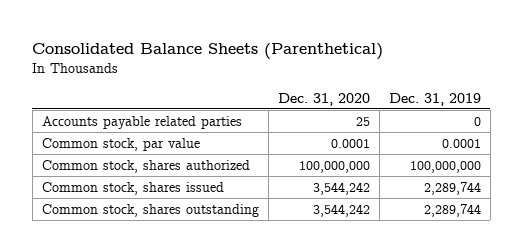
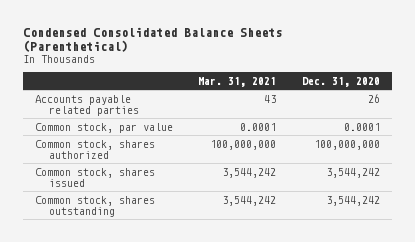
[32,42,384,60] Consolidated Balance Sheets (Parenthetical) -> [22,26,282,52] Condensed Consolidated Balance Sheets (Parenthetical)
[388,92,481,106] Dec. 31, 2019 -> none
none -> [198,76,277,87] Mar. 31, 2021
[355,116,370,126] 25 -> [367,93,380,103] 26

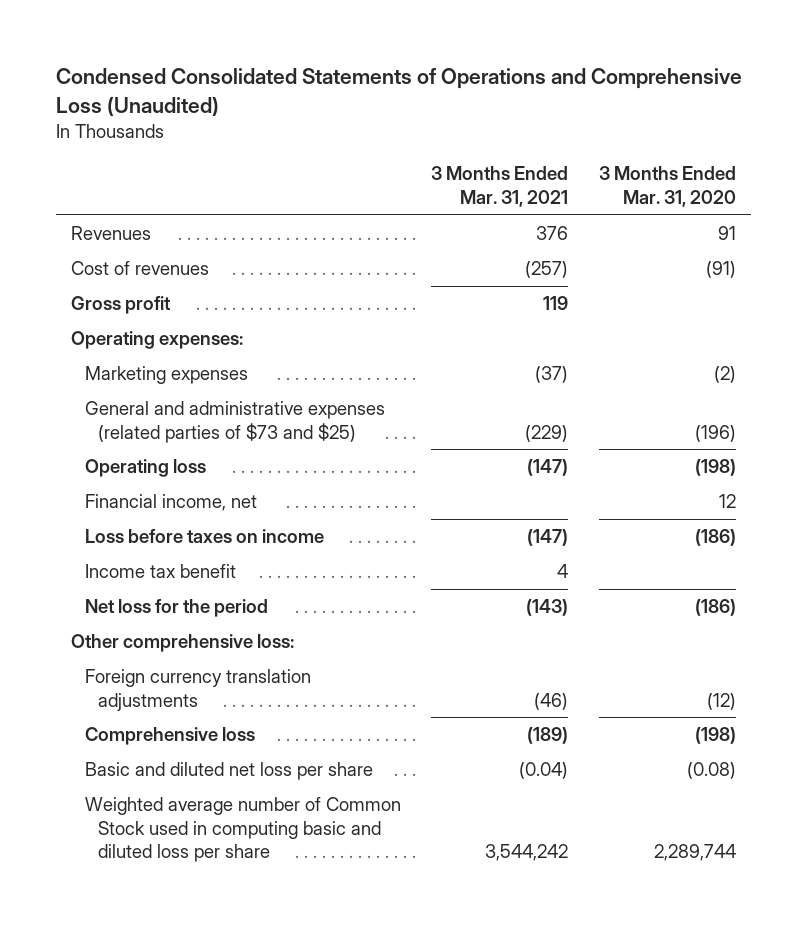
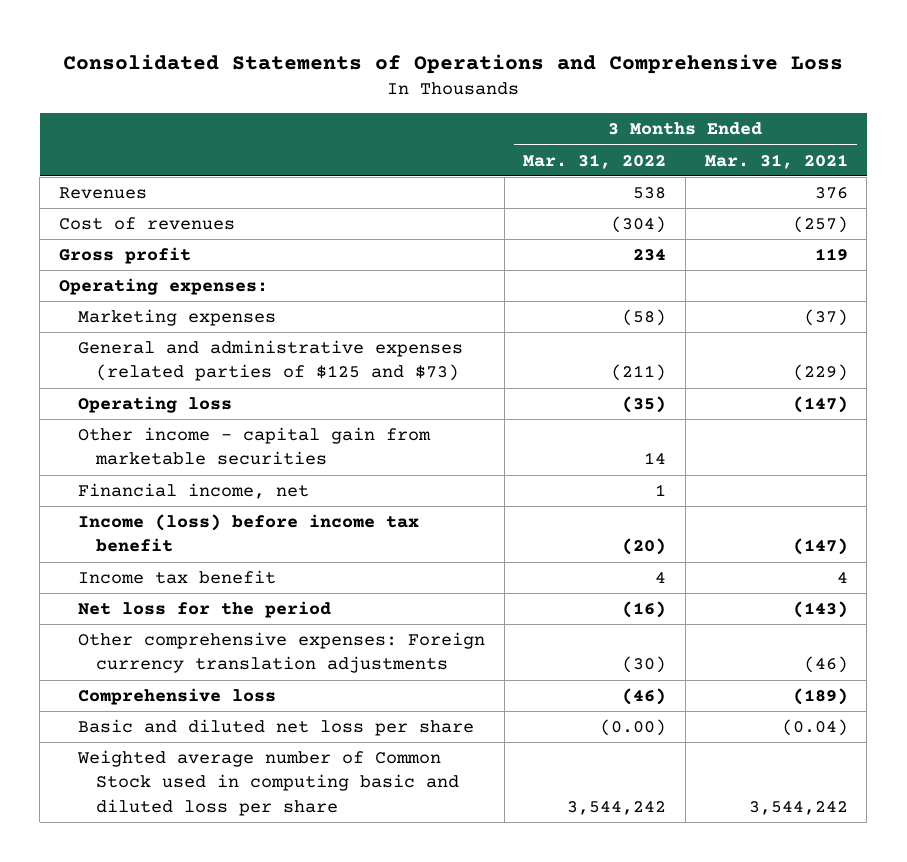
[55,68,742,116] Condensed Consolidated Statements of Operations and Comprehensive Loss (Unaudited) -> [63,54,844,75] Consolidated Statements of Operations and Comprehensive Loss
[598,166,736,207] 3 Months Ended Mar. 31, 2020 -> none
none -> [523,153,667,169] Mar. 31, 2022
[84,401,385,443] General and administrative expenses (related parties of $73 and $25) -> [77,340,463,382] General and administrative expenses (related parties of $125 and $73)
none -> [77,427,431,466] Other income - capital gain from marketable securities
[84,529,324,544] Loss before taxes on income -> [77,514,419,553] Income (loss) before income tax benefit
[71,634,295,653] Other comprehensive loss: -> none
[84,669,311,711] Foreign currency translation adjustments -> [77,632,485,674] Other comprehensive expenses: Foreign currency translation adjustments

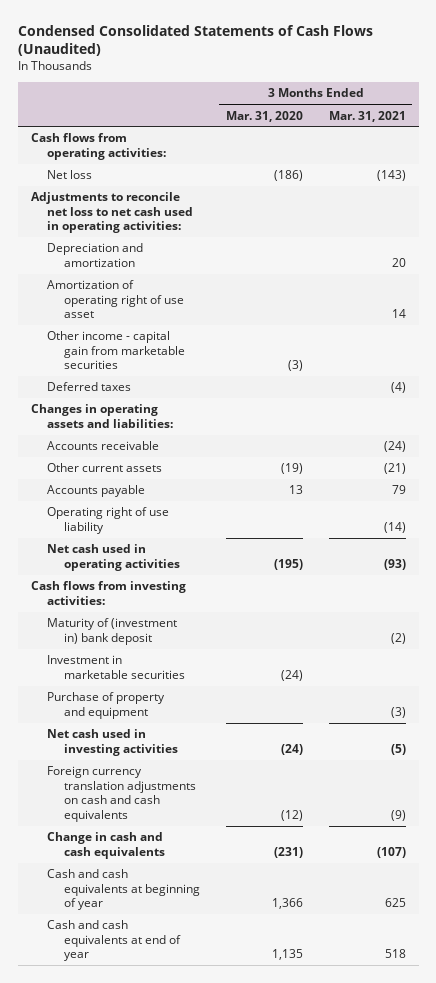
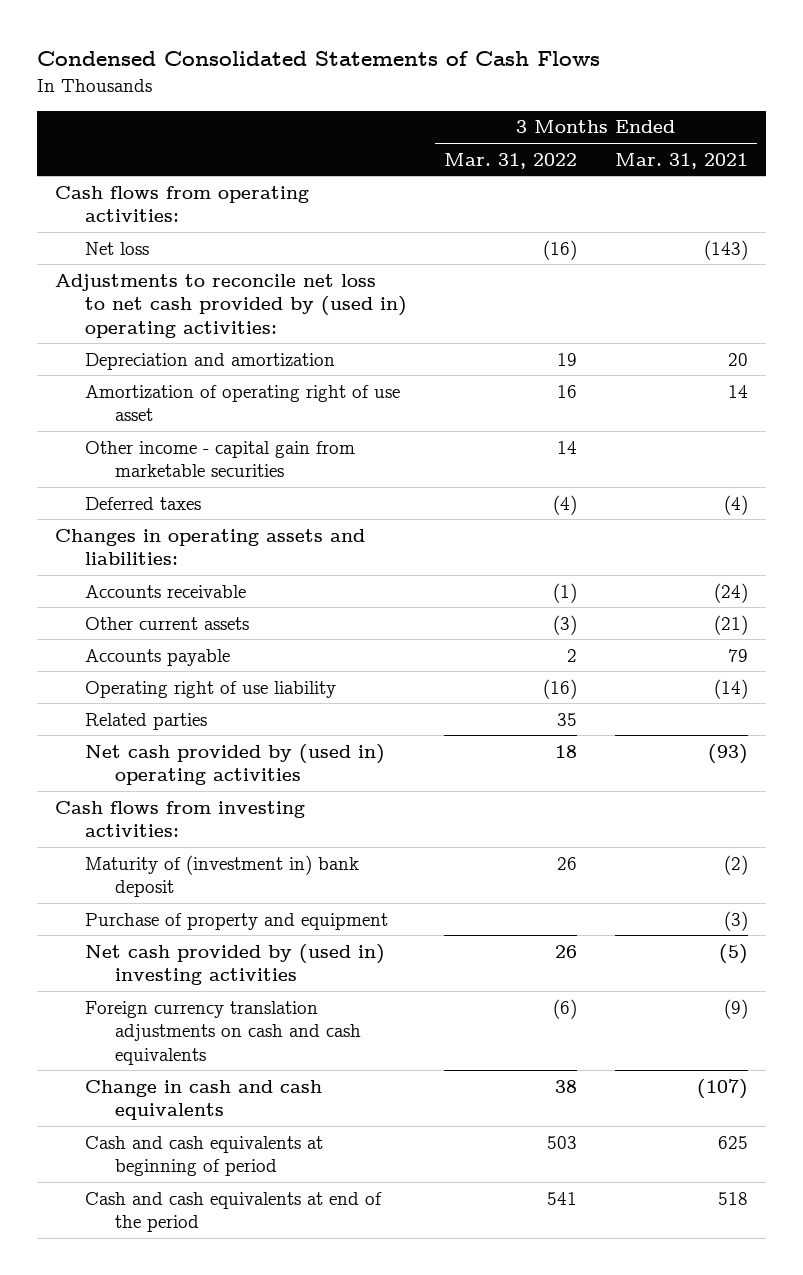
[17,25,373,57] Condensed Consolidated Statements of Cash Flows (Unaudited) -> [36,51,600,67] Condensed Consolidated Statements of Cash Flows
[225,110,303,122] Mar. 31, 2020 -> none
none -> [444,152,578,169] Mar. 31, 2022
[30,192,194,234] Adjustments to reconcile net loss to net cash used in operating activities: -> [55,273,408,338] Adjustments to reconcile net loss to net cash provided by (used in) operating activities:
none -> [85,712,208,730] Related parties
[47,544,180,571] Net cash used in operating activities -> [85,743,386,786] Net cash provided by (used in) operating activities
[47,655,185,679] Investment in marketable securities -> none
[47,729,178,756] Net cash used in investing activities -> [85,943,386,986] Net cash provided by (used in) investing activities
[47,869,200,911] Cash and cash equivalents at beginning of year -> [85,1135,324,1177] Cash and cash equivalents at beginning of period
[47,920,181,962] Cash and cash equivalents at end of year -> [85,1191,383,1233] Cash and cash equivalents at end of the period

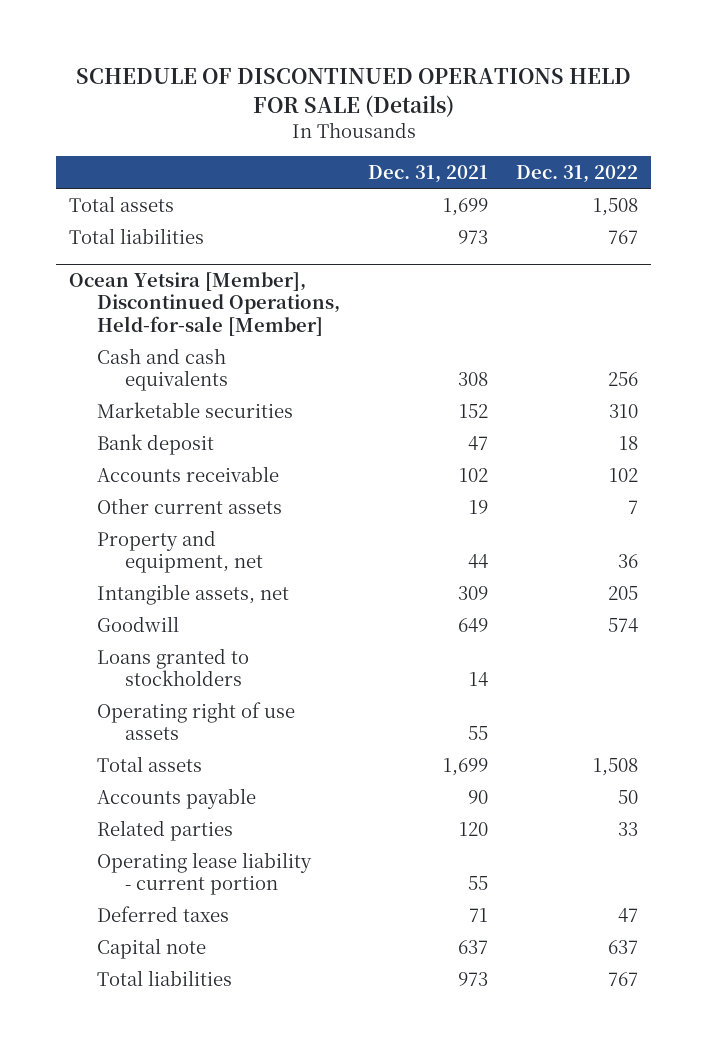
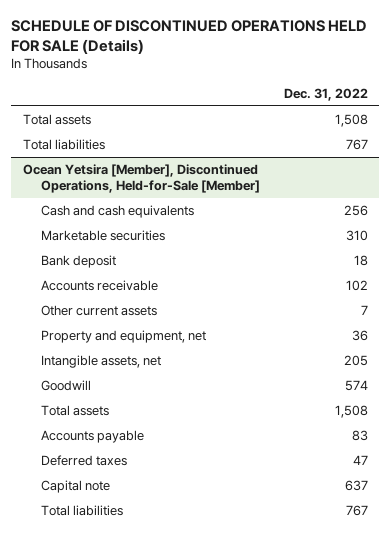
[368,164,489,183] Dec. 31, 2021 -> none
[69,271,341,336] Ocean Yetsira [Member], Discontinued Operations, Held-for-sale [Member] -> [22,163,261,193] Ocean Yetsira [Member], Discontinued Operations, Held-for-Sale [Member]
[97,647,250,687] Loans granted to stockholders -> none
[97,701,296,741] Operating right of use assets -> none
[97,819,234,841] Related parties -> none
[97,851,313,896] Operating lease liability - current portion -> none
[617,789,638,804] 50 -> [351,429,368,441] 83

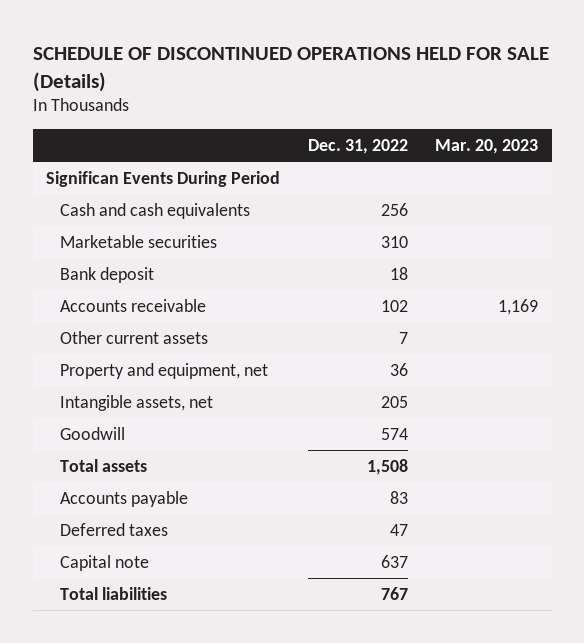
none -> [434,138,538,154] Mar. 20, 2023
[22,113,91,125] Total assets -> none
[22,138,105,150] Total liabilities -> none
[22,163,261,193] Ocean Yetsira [Member], Discontinued Operations, Held-for-Sale [Member] -> none
none -> [46,170,281,187] Significan Events During Period

